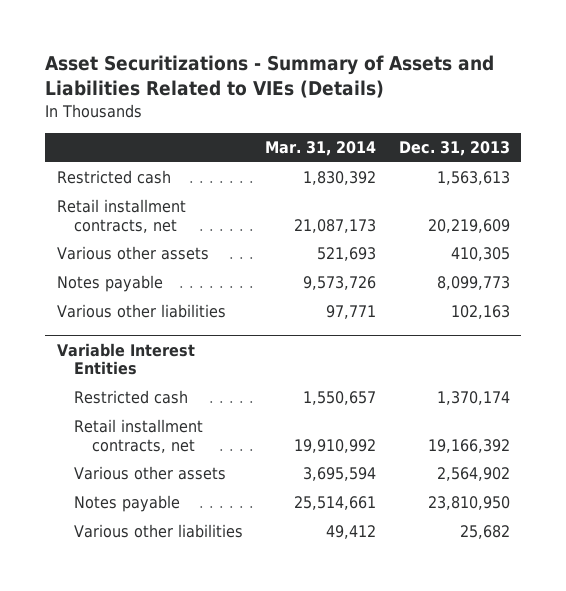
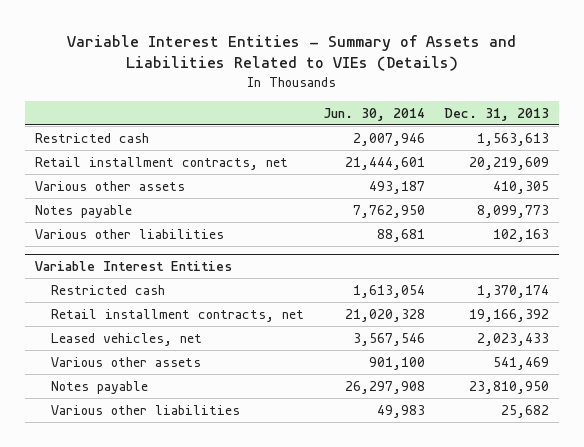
[45,55,495,99] Asset Securitizations - Summary of Assets and Liabilities Related to VIEs (Details) -> [66,34,516,72] Variable Interest Entities - Summary of Assets and Liabilities Related to VIEs (Details)
[265,141,377,157] Mar. 31, 2014 -> none
none -> [323,107,426,121] Jun. 30, 2014
none -> [51,332,203,346] Leased vehicles, net
[436,467,510,482] 2,564,902 -> [493,356,550,370] 541,469

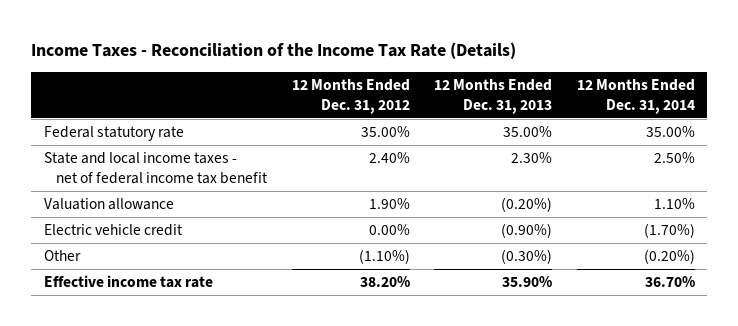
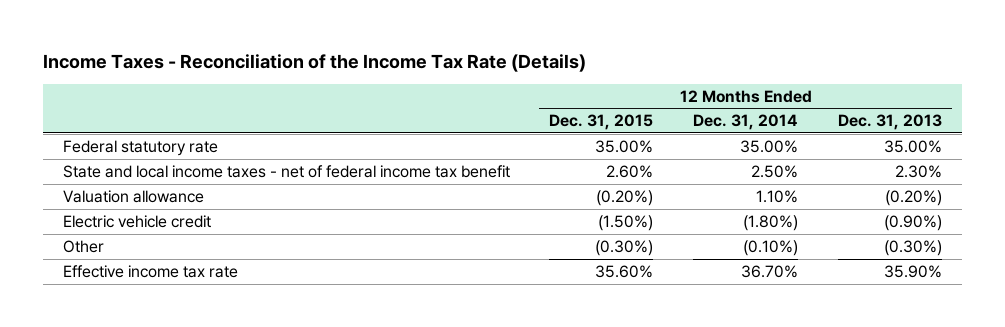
[291,78,410,115] 12 Months Ended Dec. 31, 2012 -> none
none -> [549,114,654,131] Dec. 31, 2015
[643,223,695,239] (1.70%) -> [743,215,799,232] (1.80%)
[643,249,695,265] (0.20%) -> [743,240,799,257] (0.10%)

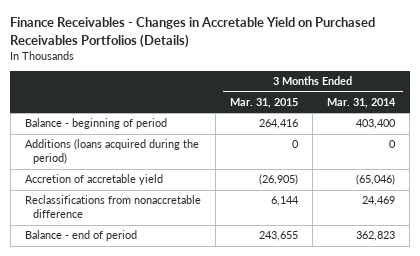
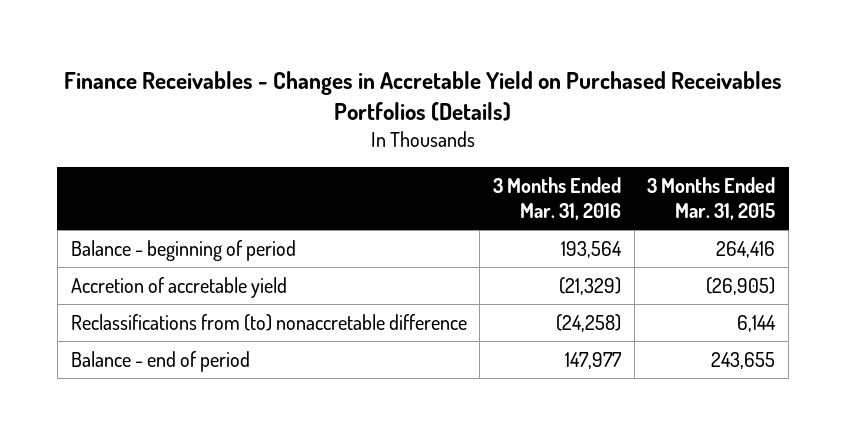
[327,98,397,109] Mar. 31, 2014 -> none
none -> [492,176,621,221] 3 Months Ended Mar. 31, 2016
[24,139,199,165] Additions (loans acquired during the period) -> none
[24,195,201,219] Reclassifications from nonaccretable difference -> [70,313,467,331] Reclassifications from (to) nonaccretable difference

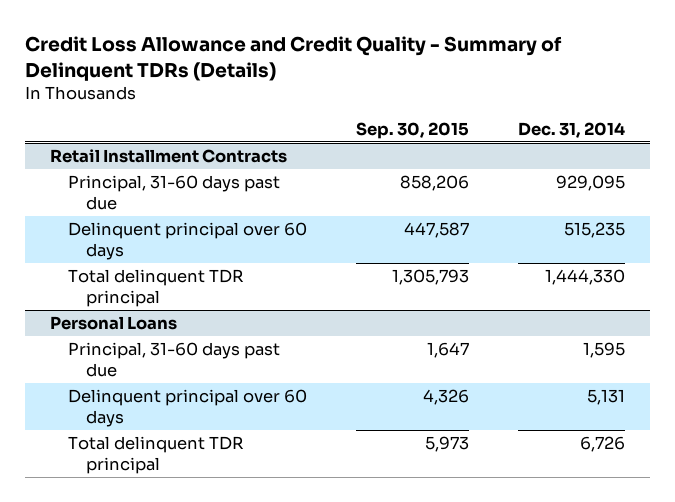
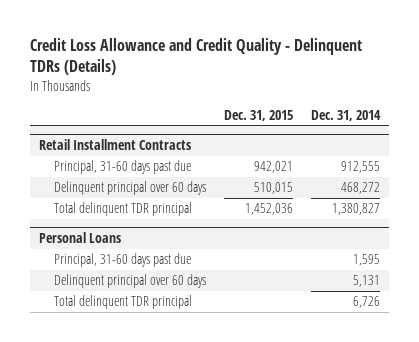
[25,35,563,81] Credit Loss Allowance and Credit Quality - Summary of Delinquent TDRs (Details) -> [30,38,363,76] Credit Loss Allowance and Credit Quality - Delinquent TDRs (Details)
[356,122,470,140] Sep. 30, 2015 -> none
none -> [224,109,294,121] Dec. 31, 2015
[556,175,626,192] 929,095 -> [341,161,381,174] 912,555
[564,222,626,239] 515,235 -> [341,182,381,195] 468,272
[545,269,626,286] 1,444,330 -> [332,203,381,216] 1,380,827

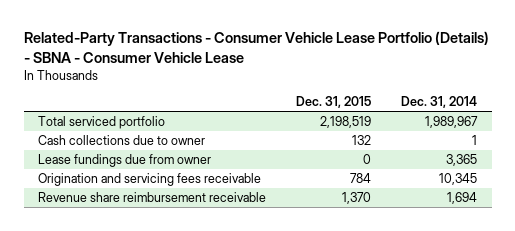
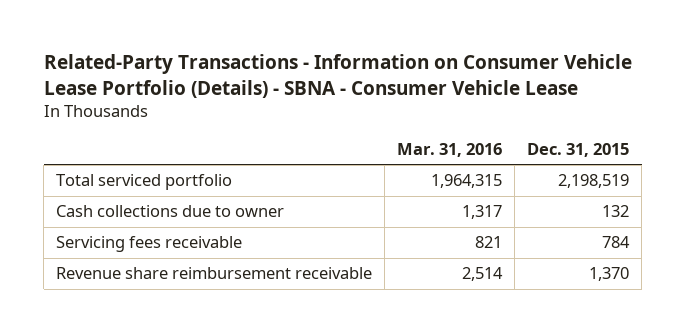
[23,31,489,63] Related-Party Transactions - Consumer Vehicle Lease Portfolio (Details) - SBNA - Consumer Vehicle Lease -> [43,54,632,98] Related-Party Transactions - Information on Consumer Vehicle Lease Portfolio (Details) - SBNA - Consumer Vehicle Lease
[400,96,477,109] Dec. 31, 2014 -> none
none -> [397,142,503,157] Mar. 31, 2016
[38,153,212,167] Lease fundings due from owner -> none
[38,172,262,186] Origination and servicing fees receivable -> [56,236,243,253] Servicing fees receivable

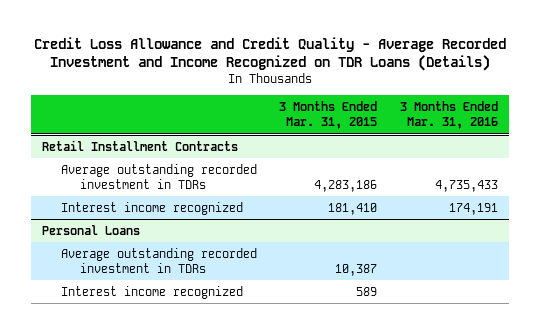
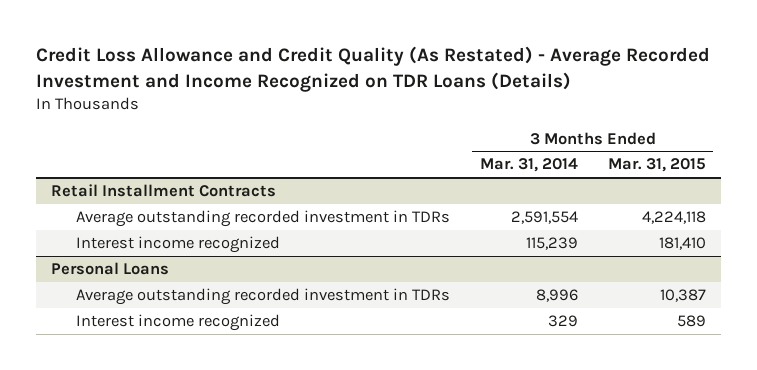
[33,37,506,72] Credit Loss Allowance and Credit Quality - Average Recorded Investment and Income Recognized on TDR Loans (Details) -> [35,46,710,92] Credit Loss Allowance and Credit Quality (As Restated) - Average Recorded Investment and Income Recognized on TDR Loans (Details)
[400,100,499,130] 3 Months Ended Mar. 31, 2016 -> none
none -> [479,158,578,173] Mar. 31, 2014
[314,180,378,193] 4,283,186 -> [641,211,706,225] 4,224,118

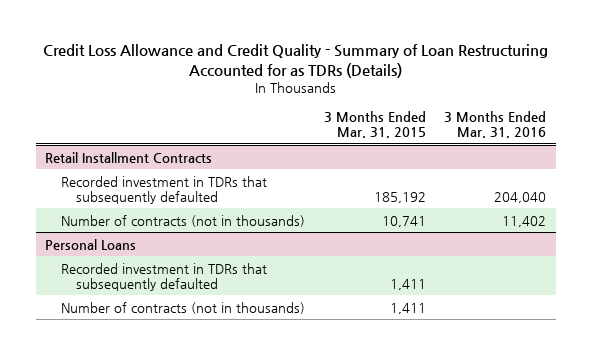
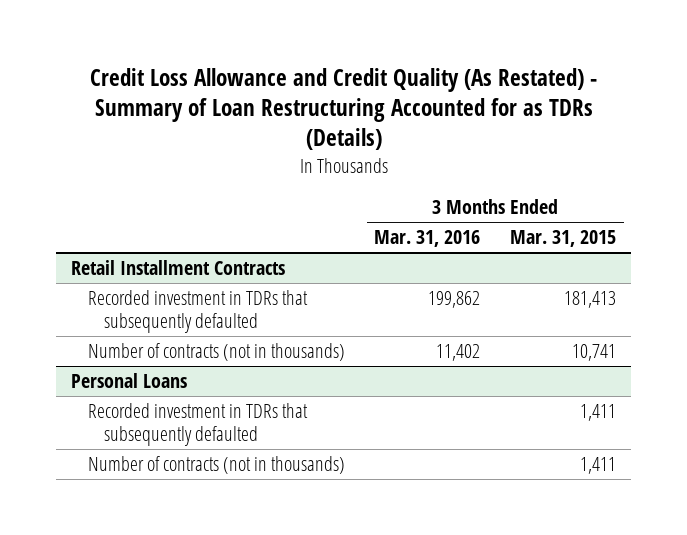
[42,44,548,78] Credit Loss Allowance and Credit Quality - Summary of Loan Restructuring Accounted for as TDRs (Details) -> [89,68,597,151] Credit Loss Allowance and Credit Quality (As Restated) - Summary of Loan Restructuring Accounted for as TDRs (Details)
[373,191,426,203] 185,192 -> [564,290,617,308] 181,413
[494,191,547,203] 204,040 -> [428,290,481,308] 199,862

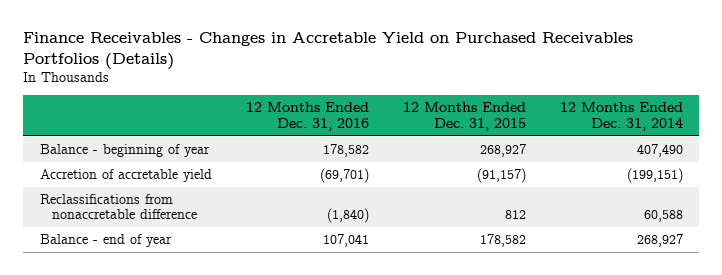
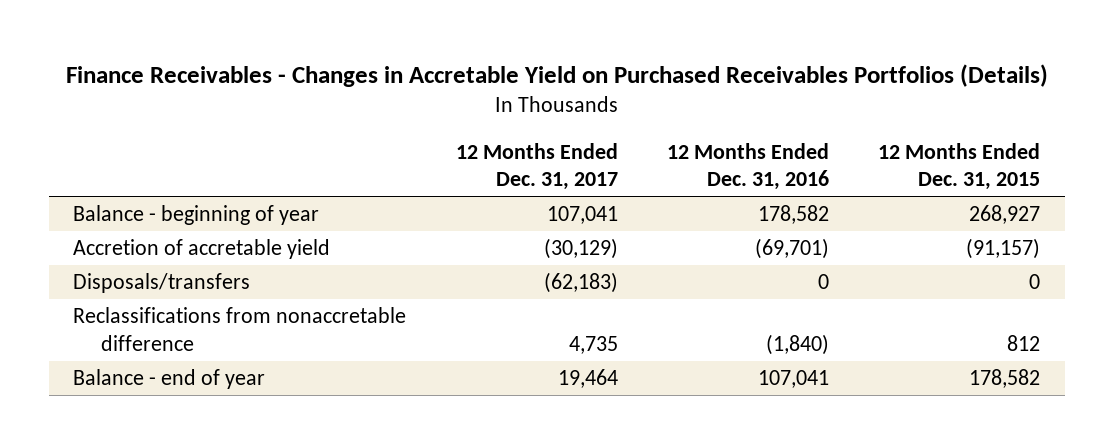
[559,102,683,131] 12 Months Ended Dec. 31, 2014 -> none
none -> [455,142,618,191] 12 Months Ended Dec. 31, 2017
none -> [73,273,251,294] Disposals/transfers

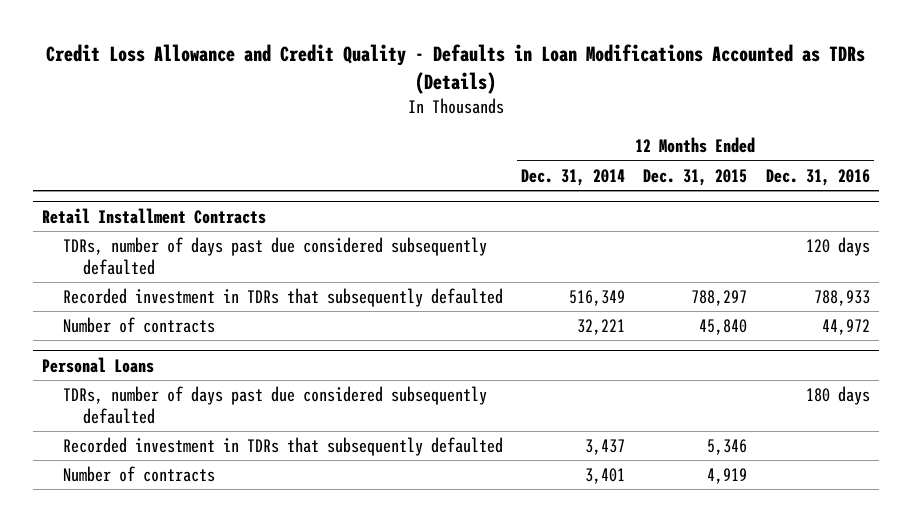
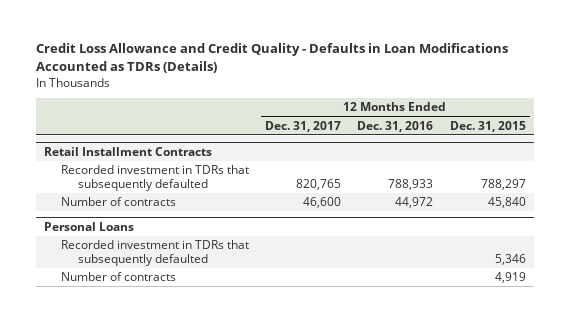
[521,168,626,186] Dec. 31, 2014 -> none
none -> [265,120,342,132] Dec. 31, 2017
[62,237,487,275] TDRs, number of days past due considered subsequently defaulted -> none
[62,386,487,424] TDRs, number of days past due considered subsequently defaulted -> none

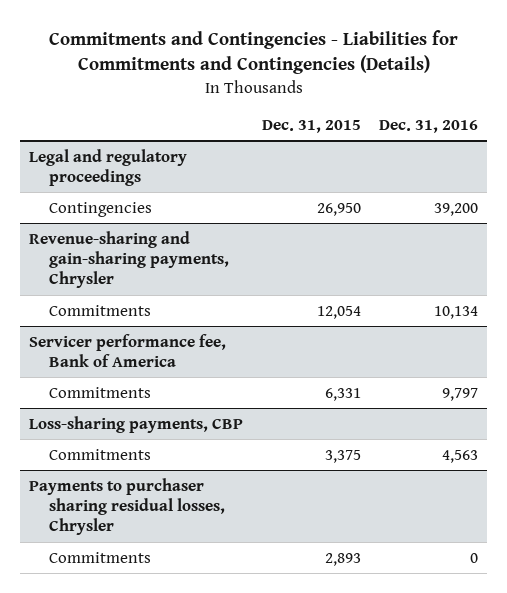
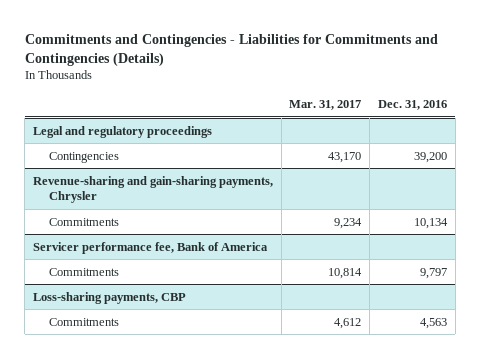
[261,119,361,133] Dec. 31, 2015 -> none
none -> [289,100,362,111] Mar. 31, 2017
[28,477,225,536] Payments to purchaser sharing residual losses, Chrysler -> none
[48,551,151,563] Commitments -> none

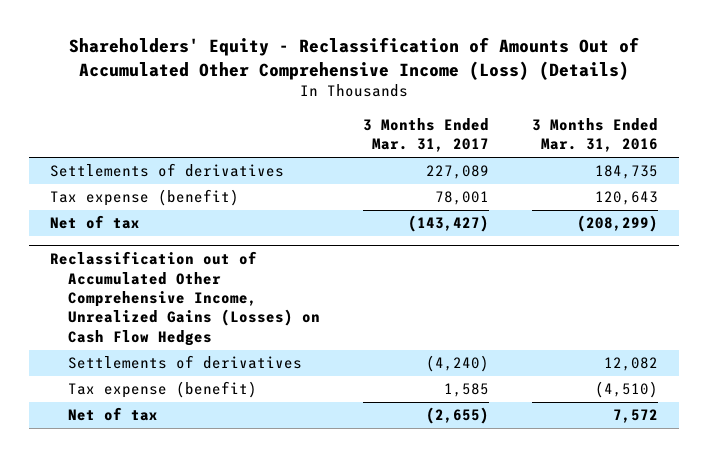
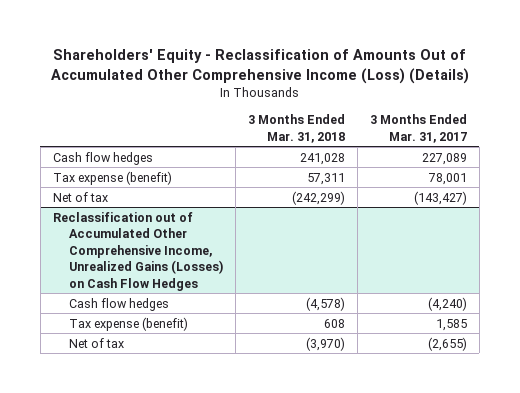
[531,117,658,153] 3 Months Ended Mar. 31, 2016 -> none
none -> [247,114,345,143] 3 Months Ended Mar. 31, 2018
[50,163,285,178] Settlements of derivatives -> [52,151,153,165] Cash flow hedges
[67,355,302,370] Settlements of derivatives -> [68,297,169,311] Cash flow hedges

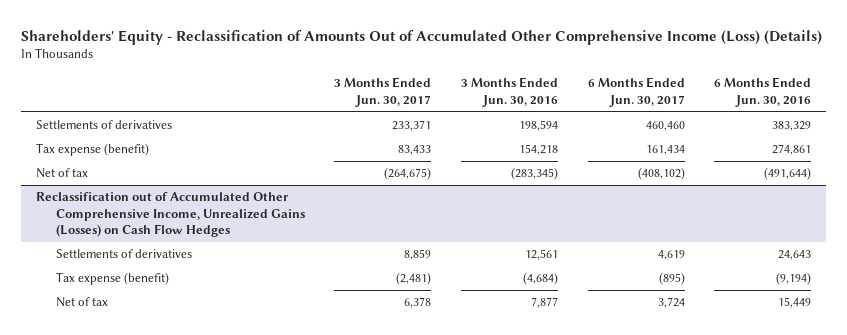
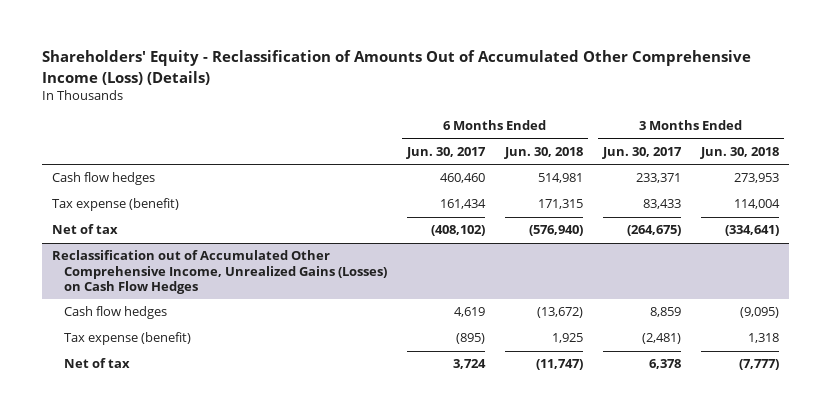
[461,77,559,107] 3 Months Ended Jun. 30, 2016 -> none
[714,77,812,107] 6 Months Ended Jun. 30, 2016 -> none
none -> [504,147,584,160] Jun. 30, 2018
none -> [700,147,780,160] Jun. 30, 2018
[35,120,172,130] Settlements of derivatives -> [52,172,156,186] Cash flow hedges
[55,249,192,259] Settlements of derivatives -> [64,306,168,320] Cash flow hedges

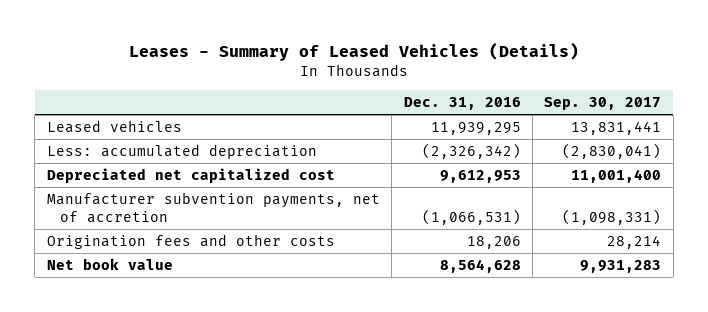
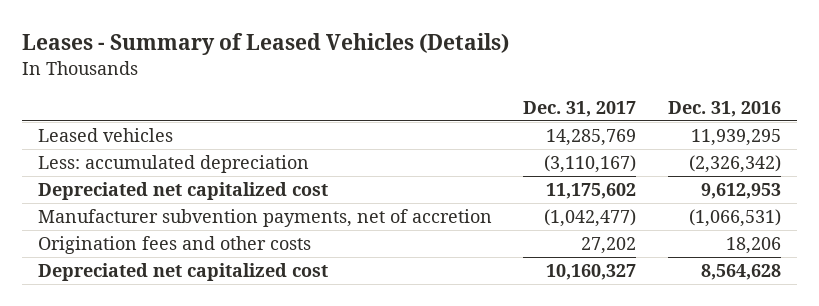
[544,96,662,110] Sep. 30, 2017 -> none
none -> [523,100,637,117] Dec. 31, 2017
[46,258,173,271] Net book value -> [37,263,328,282] Depreciated net capitalized cost

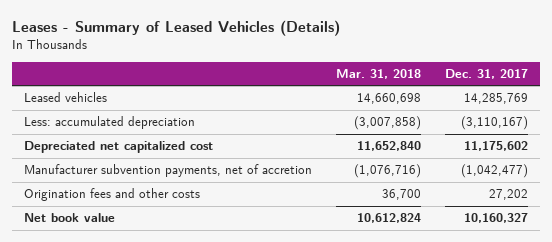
[667,100,781,117] Dec. 31, 2016 -> none
none -> [335,69,421,80] Mar. 31, 2018
[37,263,328,282] Depreciated net capitalized cost -> [24,213,116,223] Net book value

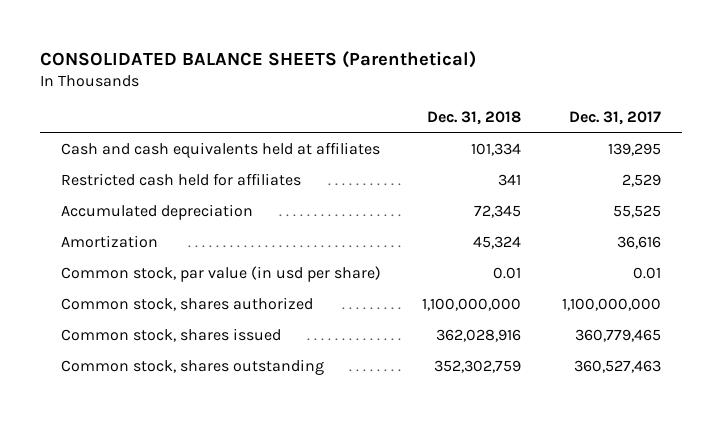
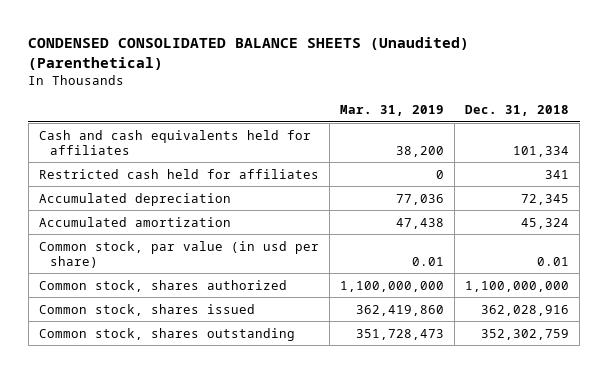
[39,50,476,68] CONSOLIDATED BALANCE SHEETS (Parenthetical) -> [28,36,470,70] CONDENSED CONSOLIDATED BALANCE SHEETS (Unaudited) (Parenthetical)
[569,111,662,126] Dec. 31, 2017 -> none
none -> [340,105,445,117] Mar. 31, 2019
[60,142,380,159] Cash and cash equivalents held at affiliates -> [38,129,311,155] Cash and cash equivalents held for affiliates
[60,235,158,249] Amortization -> [38,216,231,227] Accumulated amortization

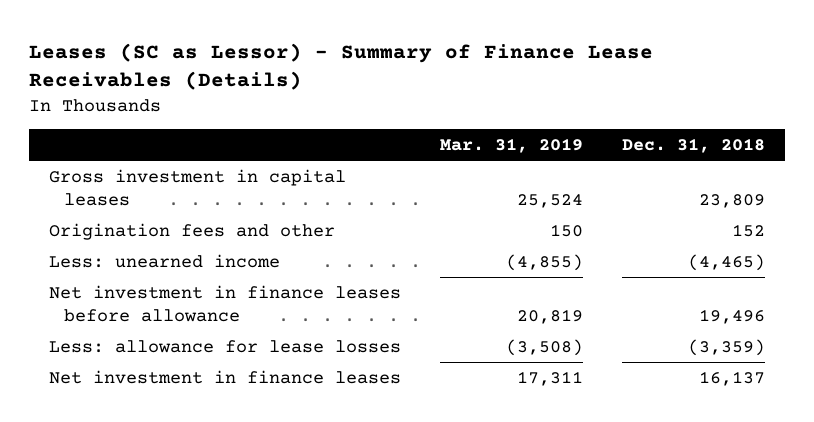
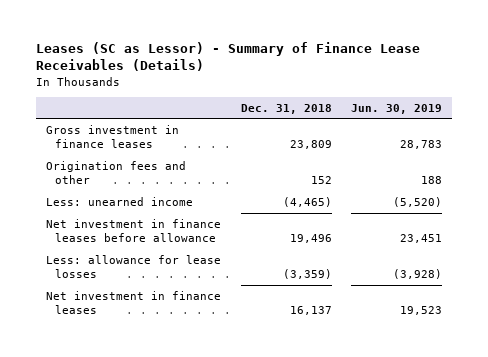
[440,138,584,154] Mar. 31, 2019 -> none
none -> [351,103,443,114] Jun. 30, 2019
[48,168,346,207] Gross investment in capital leases -> [45,124,179,148] Gross investment in finance leases

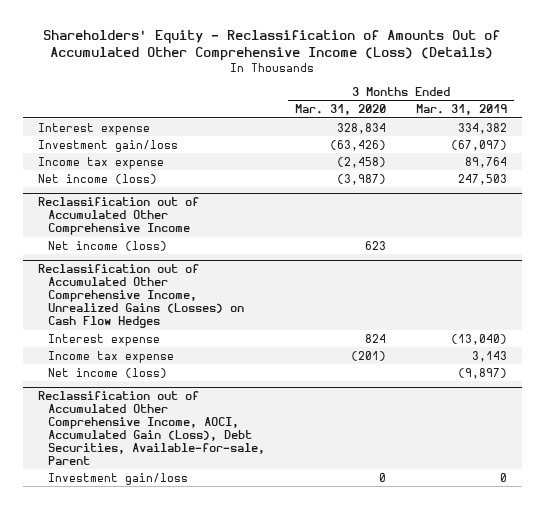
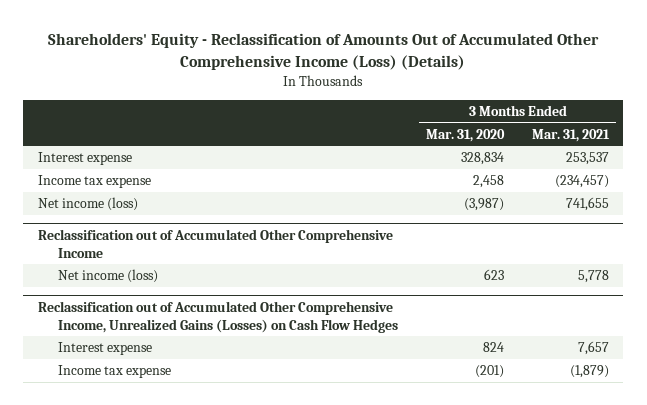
[415,104,507,116] Mar. 31, 2019 -> none
none -> [532,128,611,142] Mar. 31, 2021
[37,139,178,152] Investment gain/loss -> none
[336,156,386,168] (2,458) -> [473,175,505,189] 2,458
[48,367,168,378] Net income (loss) -> none
[37,391,266,465] Reclassification out of Accumulated Other Comprehensive Income, AOCI, Accumulated Gain (Loss), Debt Securities, Available-for-sale, Parent -> none
[48,472,189,485] Investment gain/loss -> none

